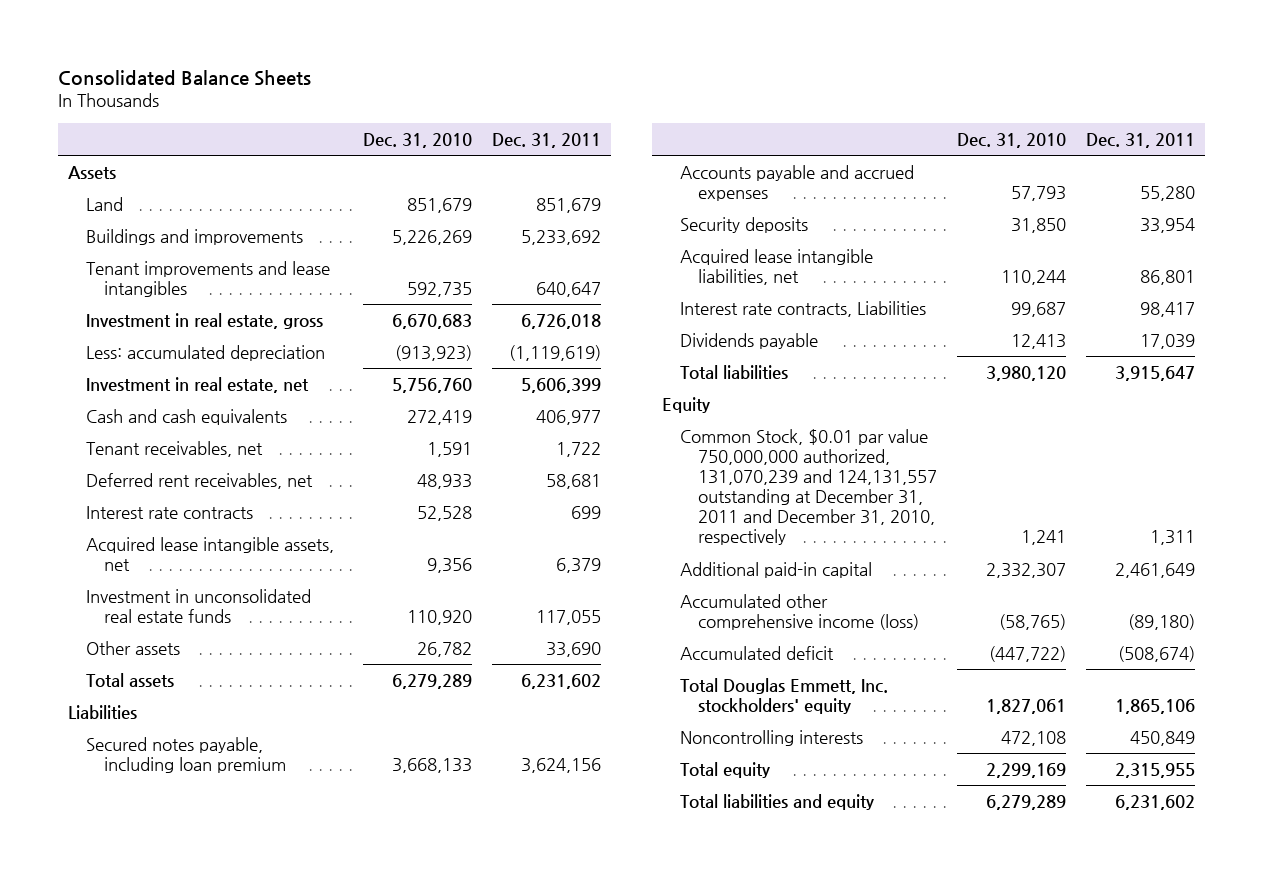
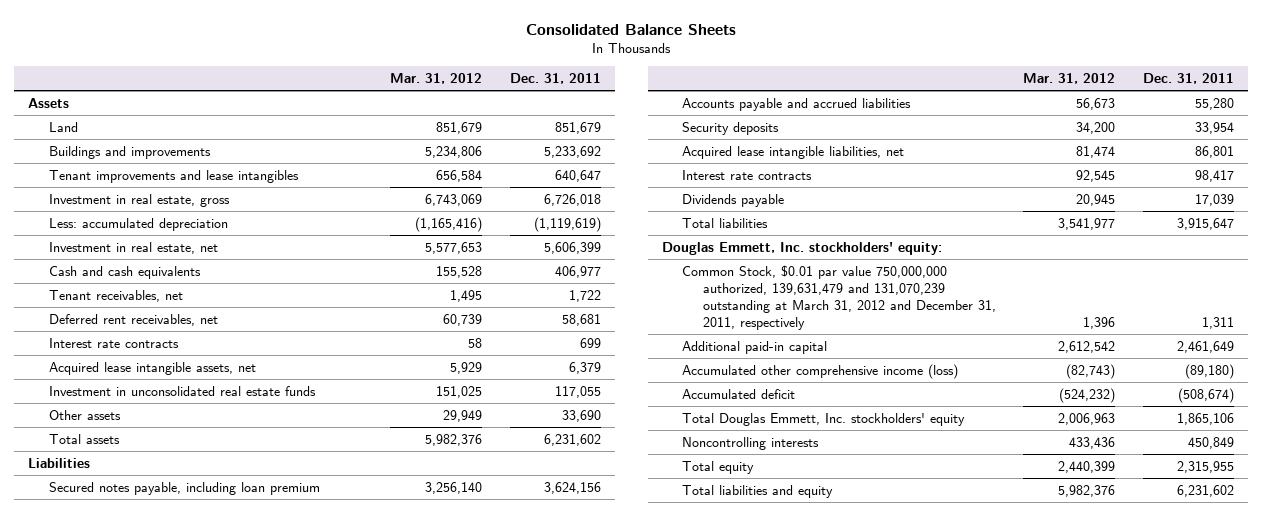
[362,132,472,148] Dec. 31, 2010 -> none
none -> [389,72,482,84] Mar. 31, 2012
[680,164,915,202] Accounts payable and accrued expenses -> [682,97,912,111] Accounts payable and accrued liabilities
[680,300,927,317] Interest rate contracts, Liabilities -> [682,169,813,180] Interest rate contracts
[662,396,711,413] Equity -> none
none -> [661,241,942,255] Douglas Emmett, Inc. stockholders' equity:
[680,428,938,546] Common Stock, $0.01 par value 750,000,000 authorized, 131,070,239 and 124,131,557 outstanding at December 31, 2011 and December 31, 2010, respectively -> [682,264,996,330] Common Stock, $0.01 par value 750,000,000 authorized, 139,631,479 and 131,070,239 outstanding at March 31, 2012 and December 31, 2011, respectively

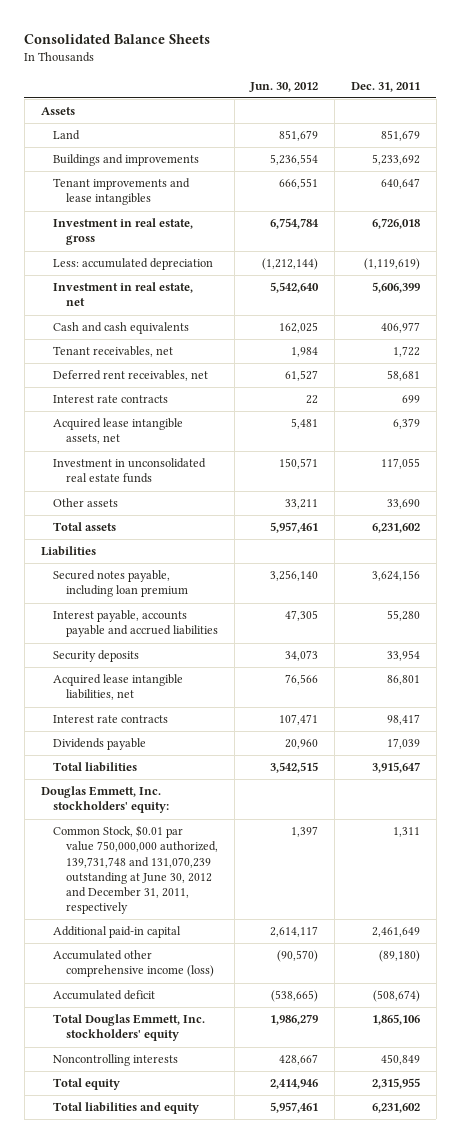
[389,72,482,84] Mar. 31, 2012 -> none
none -> [249,81,319,92] Jun. 30, 2012
[682,97,912,111] Accounts payable and accrued liabilities -> [53,610,218,638] Interest payable, accounts payable and accrued liabilities
[682,264,996,330] Common Stock, $0.01 par value 750,000,000 authorized, 139,631,479 and 131,070,239 outstanding at March 31, 2012 and December 31, 2011, respectively -> [53,825,218,915] Common Stock, $0.01 par value 750,000,000 authorized, 139,731,748 and 131,070,239 outstanding at June 30, 2012 and December 31, 2011, respectively

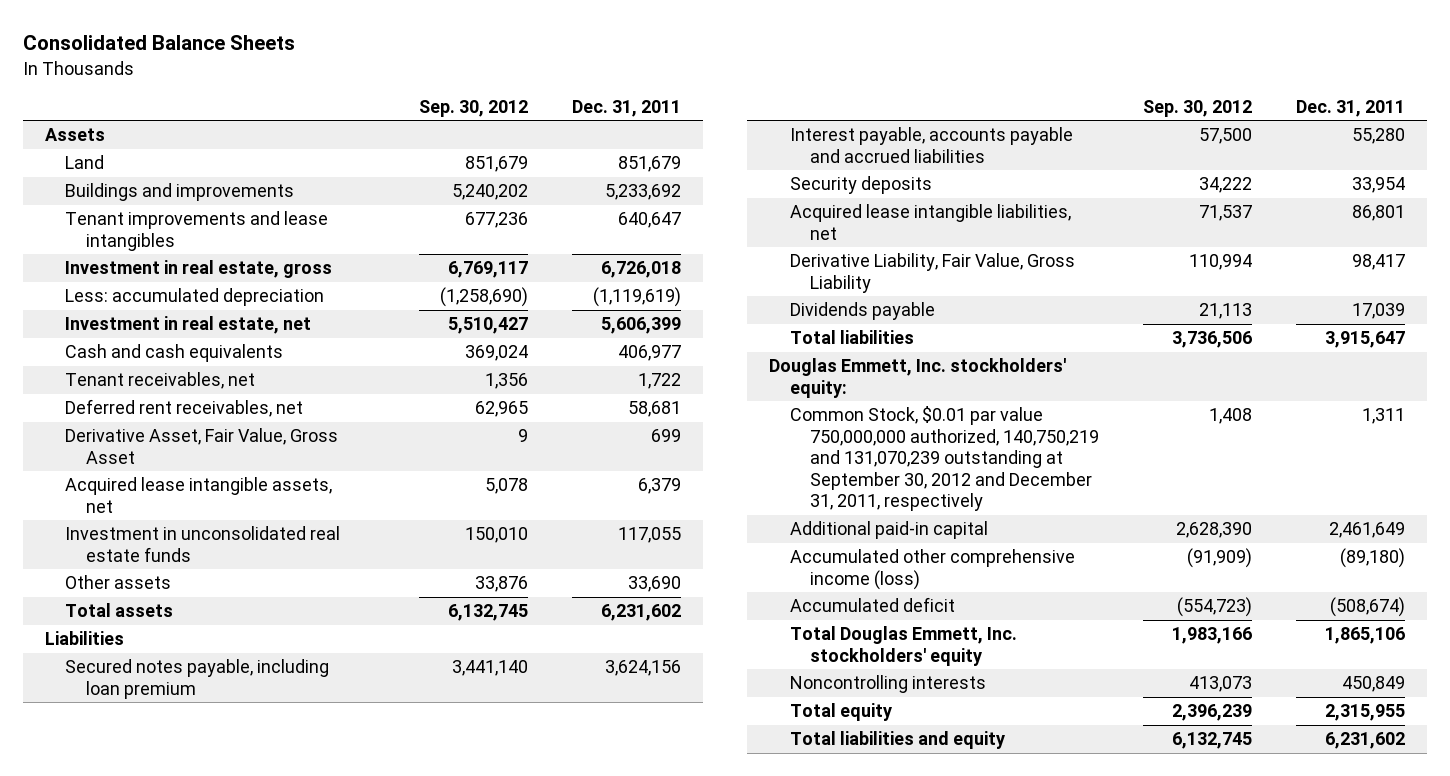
[249,81,319,92] Jun. 30, 2012 -> none
none -> [418,99,528,117] Sep. 30, 2012
[53,395,169,404] Interest rate contracts -> [65,428,339,464] Derivative Asset, Fair Value, Gross Asset
[53,715,169,724] Interest rate contracts -> [789,253,1075,293] Derivative Liability, Fair Value, Gross Liability
[53,825,218,915] Common Stock, $0.01 par value 750,000,000 authorized, 139,731,748 and 131,070,239 outstanding at June 30, 2012 and December 31, 2011, respectively -> [789,406,1100,512] Common Stock, $0.01 par value 750,000,000 authorized, 140,750,219 and 131,070,239 outstanding at September 30, 2012 and December 31, 2011, respectively

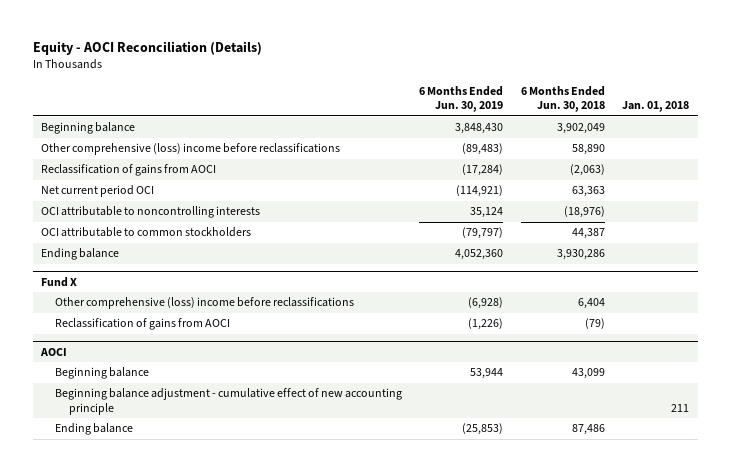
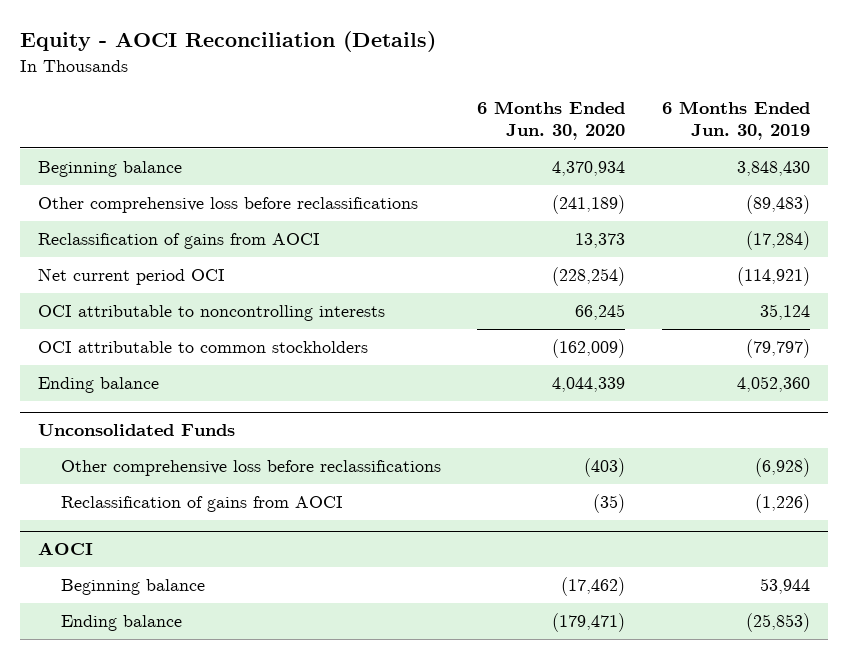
[520,85,605,113] 6 Months Ended Jun. 30, 2018 -> none
[622,101,690,113] Jan. 01, 2018 -> none
none -> [477,100,626,141] 6 Months Ended Jun. 30, 2020
[41,143,341,156] Other comprehensive (loss) income before reclassifications -> [37,197,418,214] Other comprehensive loss before reclassifications
[41,276,78,287] Fund X -> none
none -> [37,424,235,437] Unconsolidated Funds
[55,297,355,310] Other comprehensive (loss) income before reclassifications -> [60,460,441,477] Other comprehensive loss before reclassifications
[55,388,403,416] Beginning balance adjustment - cumulative effect of new accounting principle -> none

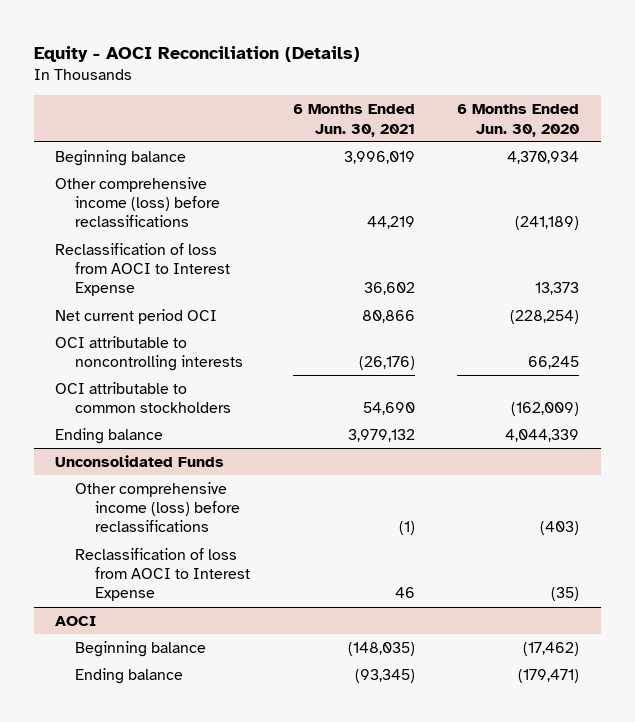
[661,100,810,141] 6 Months Ended Jun. 30, 2019 -> none
none -> [292,104,415,137] 6 Months Ended Jun. 30, 2021
[37,197,418,214] Other comprehensive loss before reclassifications -> [55,176,221,228] Other comprehensive income (loss) before reclassifications
[37,233,320,250] Reclassification of gains from AOCI -> [55,242,231,297] Reclassification of loss from AOCI to Interest Expense
[60,460,441,477] Other comprehensive loss before reclassifications -> [75,481,241,533] Other comprehensive income (loss) before reclassifications
[60,496,343,513] Reclassification of gains from AOCI -> [75,547,251,602] Reclassification of loss from AOCI to Interest Expense

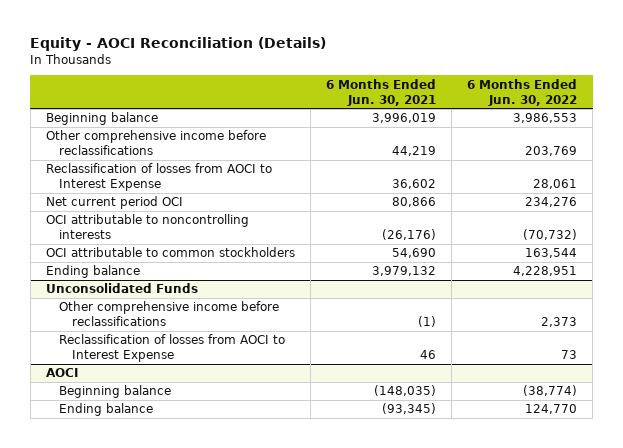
[457,104,580,137] 6 Months Ended Jun. 30, 2020 -> none
none -> [467,78,578,106] 6 Months Ended Jun. 30, 2022
[55,176,221,228] Other comprehensive income (loss) before reclassifications -> [45,130,266,156] Other comprehensive income before reclassifications
[55,242,231,297] Reclassification of loss from AOCI to Interest Expense -> [45,163,272,192] Reclassification of losses from AOCI to Interest Expense
[75,481,241,533] Other comprehensive income (loss) before reclassifications -> [58,301,279,327] Other comprehensive income before reclassifications
[75,547,251,602] Reclassification of loss from AOCI to Interest Expense -> [58,334,285,363] Reclassification of losses from AOCI to Interest Expense

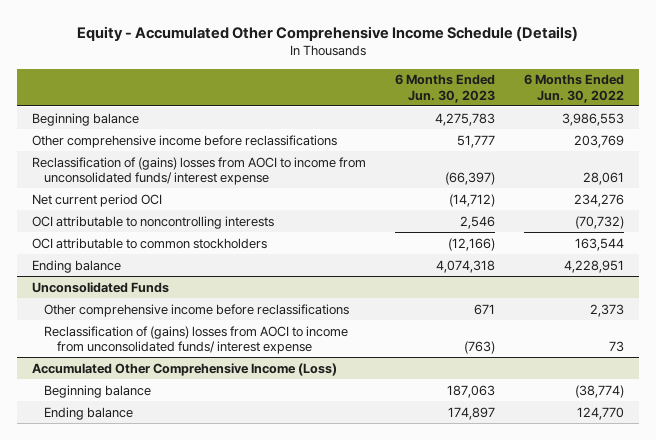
[30,37,327,52] Equity - AOCI Reconciliation (Details) -> [77,25,579,41] Equity - Accumulated Other Comprehensive Income Schedule (Details)
[325,78,436,106] 6 Months Ended Jun. 30, 2021 -> none
none -> [395,74,496,103] 6 Months Ended Jun. 30, 2023
[45,163,272,192] Reclassification of losses from AOCI to Interest Expense -> [31,156,366,186] Reclassification of (gains) losses from AOCI to income from unconsolidated funds/ interest expense
[58,334,285,363] Reclassification of losses from AOCI to Interest Expense -> [44,325,349,355] Reclassification of (gains) losses from AOCI to income from unconsolidated funds/ interest expense
[45,368,78,378] AOCI -> [31,362,337,376] Accumulated Other Comprehensive Income (Loss)

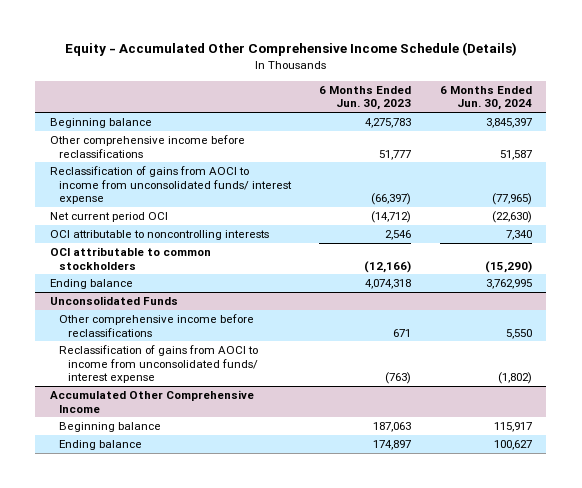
[524,74,625,103] 6 Months Ended Jun. 30, 2022 -> none
none -> [440,85,533,111] 6 Months Ended Jun. 30, 2024
[31,156,366,186] Reclassification of (gains) losses from AOCI to income from unconsolidated funds/ interest expense -> [49,165,292,205] Reclassification of gains from AOCI to income from unconsolidated funds/ interest expense
[44,325,349,355] Reclassification of (gains) losses from AOCI to income from unconsolidated funds/ interest expense -> [58,344,258,384] Reclassification of gains from AOCI to income from unconsolidated funds/ interest expense
[31,362,337,376] Accumulated Other Comprehensive Income (Loss) -> [49,389,254,413] Accumulated Other Comprehensive Income

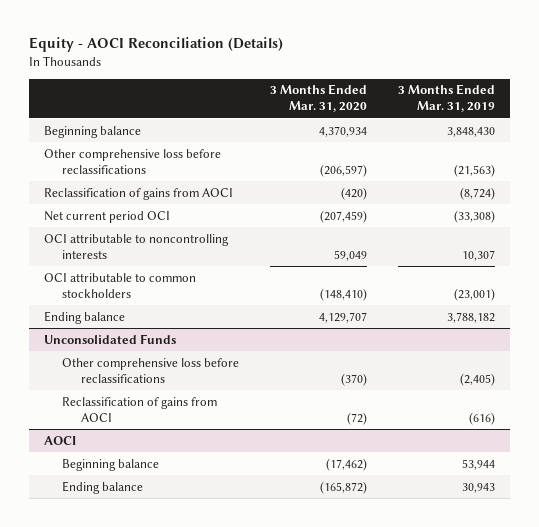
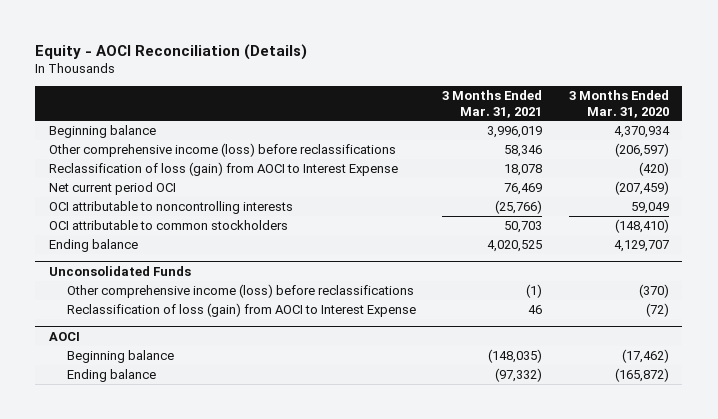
[397,84,495,113] 3 Months Ended Mar. 31, 2019 -> none
none -> [442,90,543,118] 3 Months Ended Mar. 31, 2021
[43,148,221,174] Other comprehensive loss before reclassifications -> [48,143,396,158] Other comprehensive income (loss) before reclassifications
[43,187,233,200] Reclassification of gains from AOCI -> [48,162,398,177] Reclassification of loss (gain) from AOCI to Interest Expense
[62,357,240,383] Other comprehensive loss before reclassifications -> [66,284,414,299] Other comprehensive income (loss) before reclassifications
[62,396,218,422] Reclassification of gains from AOCI -> [66,303,416,318] Reclassification of loss (gain) from AOCI to Interest Expense

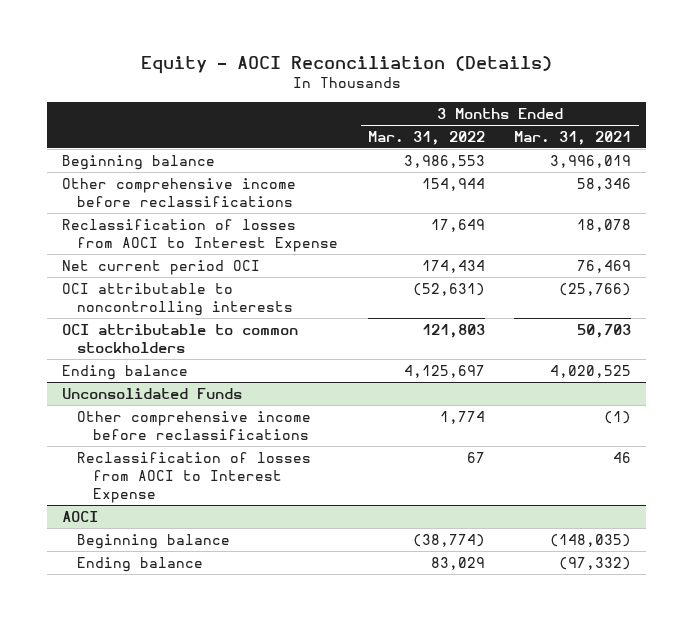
[569,90,670,118] 3 Months Ended Mar. 31, 2020 -> none
none -> [367,130,485,145] Mar. 31, 2022
[48,143,396,158] Other comprehensive income (loss) before reclassifications -> [61,177,296,207] Other comprehensive income before reclassifications
[48,162,398,177] Reclassification of loss (gain) from AOCI to Interest Expense -> [61,218,339,252] Reclassification of losses from AOCI to Interest Expense
[66,284,414,299] Other comprehensive income (loss) before reclassifications -> [77,410,312,440] Other comprehensive income before reclassifications
[66,303,416,318] Reclassification of loss (gain) from AOCI to Interest Expense -> [77,451,312,503] Reclassification of losses from AOCI to Interest Expense

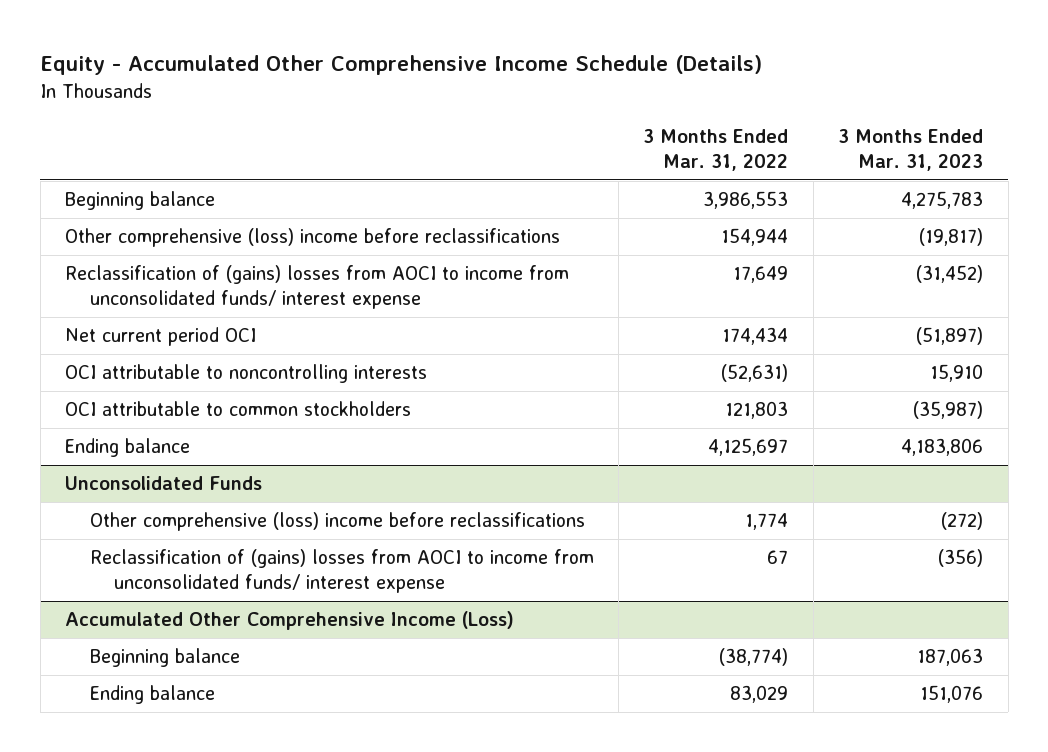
[140,55,552,74] Equity - AOCI Reconciliation (Details) -> [40,54,763,75] Equity - Accumulated Other Comprehensive Income Schedule (Details)
[514,130,632,145] Mar. 31, 2021 -> none
none -> [838,128,984,171] 3 Months Ended Mar. 31, 2023
[61,177,296,207] Other comprehensive income before reclassifications -> [65,228,561,248] Other comprehensive (loss) income before reclassifications
[61,218,339,252] Reclassification of losses from AOCI to Interest Expense -> [65,265,570,310] Reclassification of (gains) losses from AOCI to income from unconsolidated funds/ interest expense
[77,410,312,440] Other comprehensive income before reclassifications -> [89,512,585,532] Other comprehensive (loss) income before reclassifications
[77,451,312,503] Reclassification of losses from AOCI to Interest Expense -> [89,549,594,594] Reclassification of (gains) losses from AOCI to income from unconsolidated funds/ interest expense
[61,510,98,522] AOCI -> [65,611,515,631] Accumulated Other Comprehensive Income (Loss)

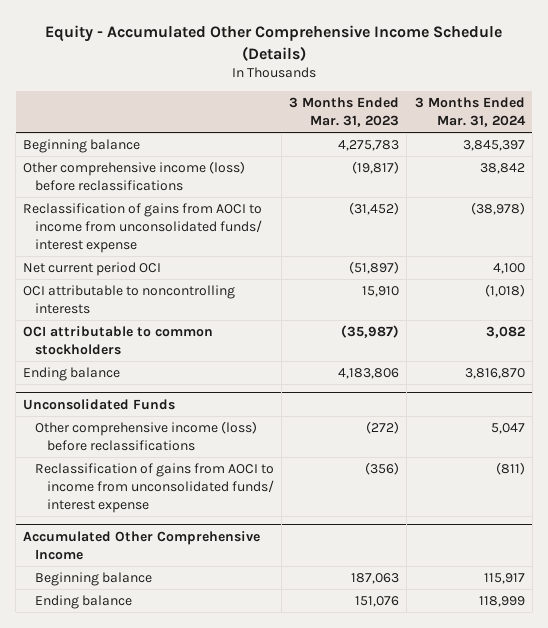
[643,128,789,171] 3 Months Ended Mar. 31, 2022 -> none
none -> [414,97,526,127] 3 Months Ended Mar. 31, 2024
[65,228,561,248] Other comprehensive (loss) income before reclassifications -> [23,160,246,191] Other comprehensive income (loss) before reclassifications
[65,265,570,310] Reclassification of (gains) losses from AOCI to income from unconsolidated funds/ interest expense -> [23,202,263,253] Reclassification of gains from AOCI to income from unconsolidated funds/ interest expense
[89,512,585,532] Other comprehensive (loss) income before reclassifications -> [35,420,258,451] Other comprehensive income (loss) before reclassifications
[89,549,594,594] Reclassification of (gains) losses from AOCI to income from unconsolidated funds/ interest expense -> [35,462,275,513] Reclassification of gains from AOCI to income from unconsolidated funds/ interest expense
[65,611,515,631] Accumulated Other Comprehensive Income (Loss) -> [23,530,261,560] Accumulated Other Comprehensive Income

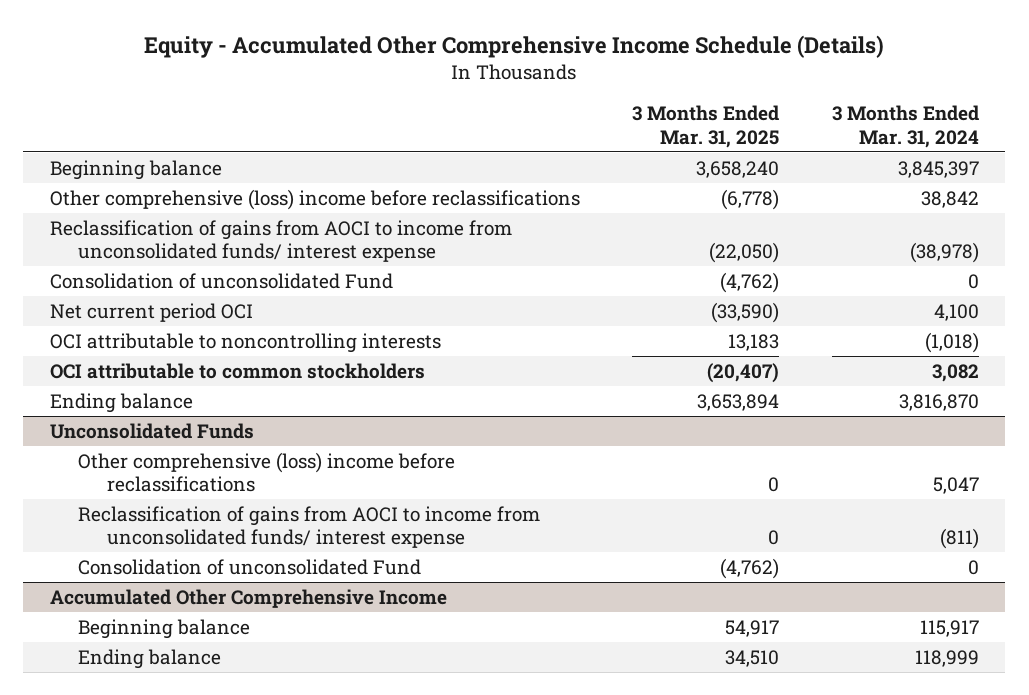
[289,97,400,127] 3 Months Ended Mar. 31, 2023 -> none
none -> [632,104,780,148] 3 Months Ended Mar. 31, 2025
[23,160,246,191] Other comprehensive income (loss) before reclassifications -> [49,188,580,210] Other comprehensive (loss) income before reclassifications
none -> [49,272,393,289] Consolidation of unconsolidated Fund
[35,420,258,451] Other comprehensive income (loss) before reclassifications -> [78,451,456,493] Other comprehensive (loss) income before reclassifications
none -> [78,558,422,575] Consolidation of unconsolidated Fund

